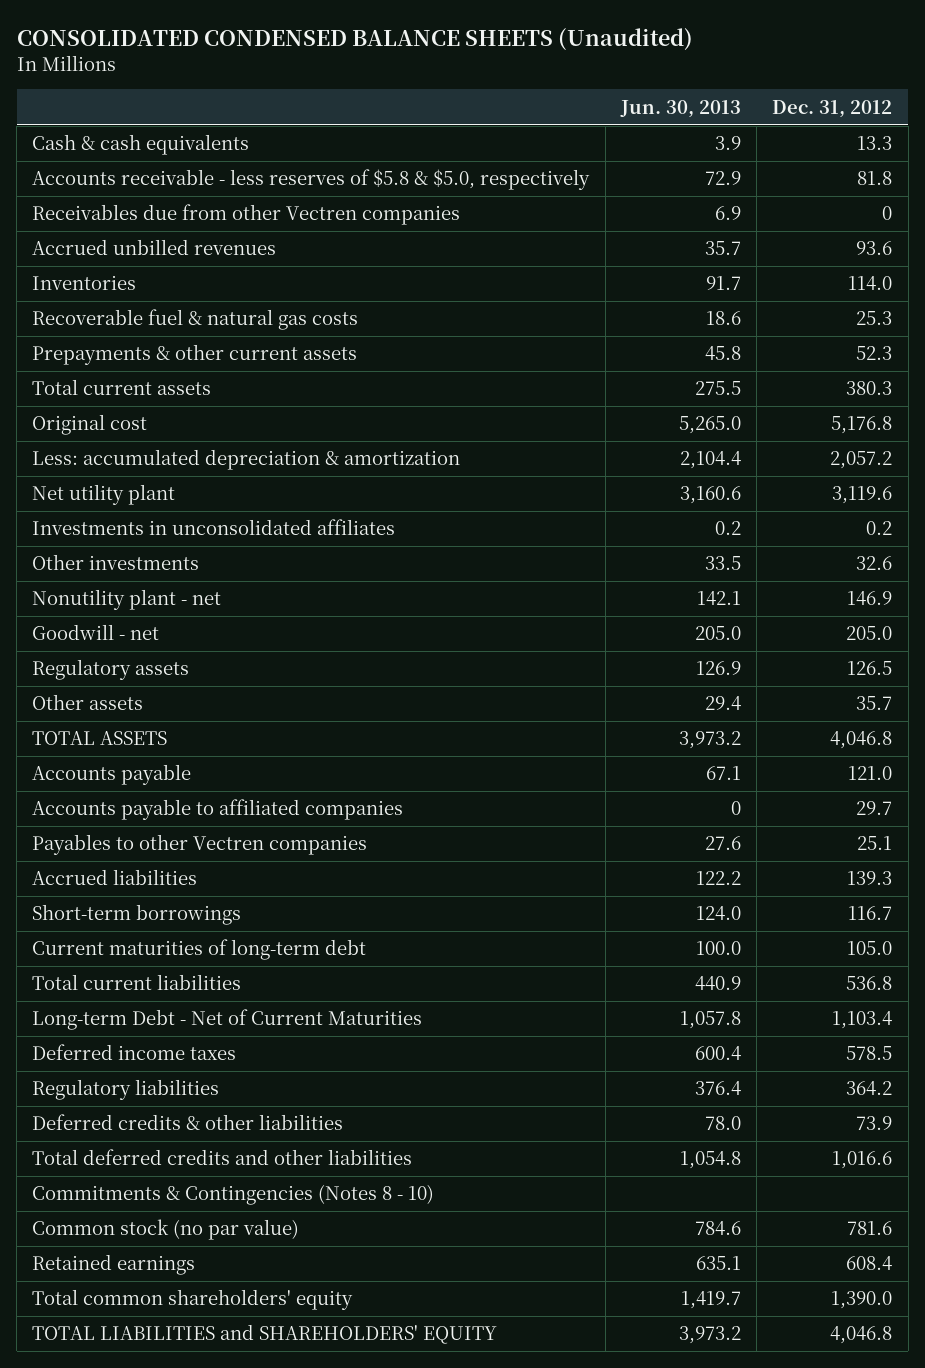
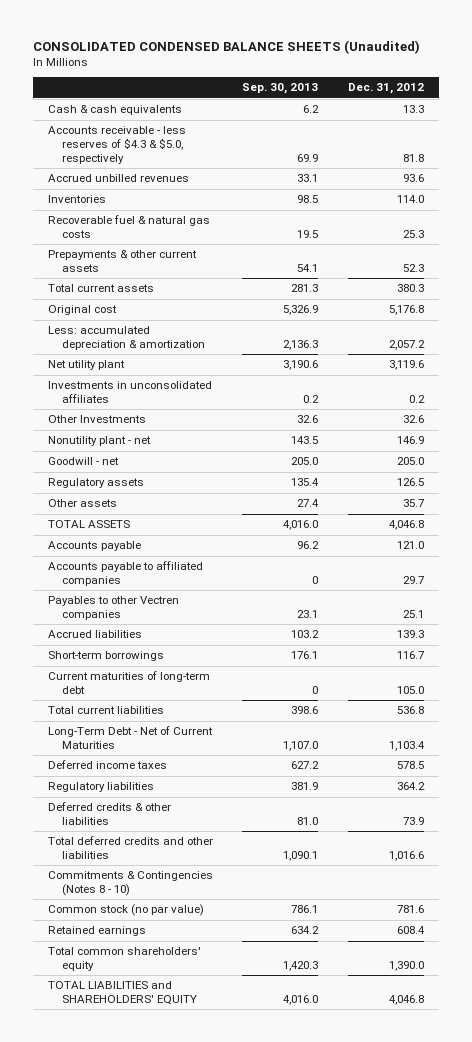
[619,99,741,118] Jun. 30, 2013 -> none
none -> [242,83,319,95] Sep. 30, 2013
[32,204,461,226] Receivables due from other Vectren companies -> none
[32,169,591,191] Accounts receivable - less reserves of $5.8 & $5.0, respectively -> [47,126,186,164] Accounts receivable - less reserves of $4.3 & $5.0, respectively
[32,554,200,571] Other investments -> [47,415,146,424] Other Investments
[32,1009,423,1031] Long-term Debt - Net of Current Maturities -> [47,726,213,750] Long-Term Debt - Net of Current Maturities

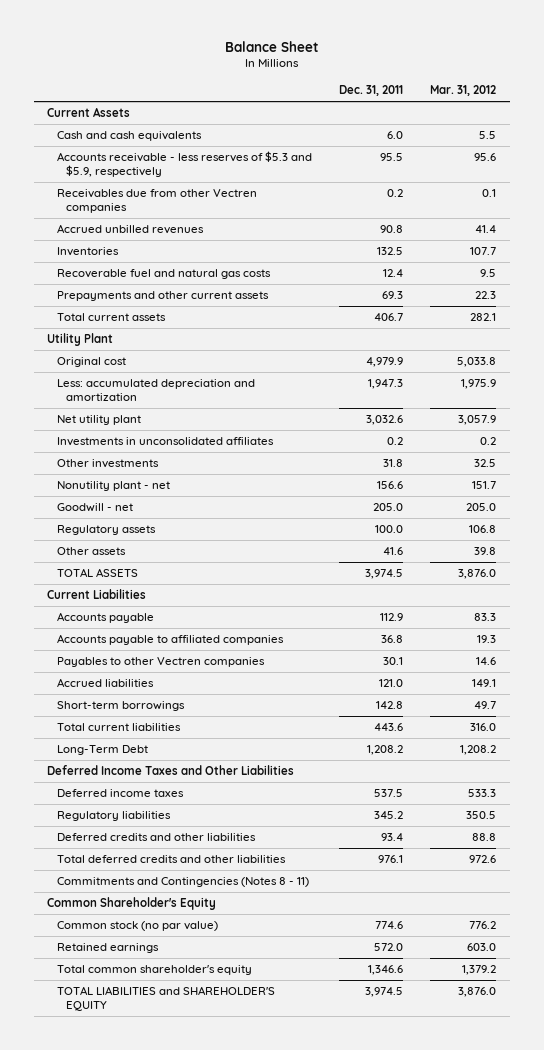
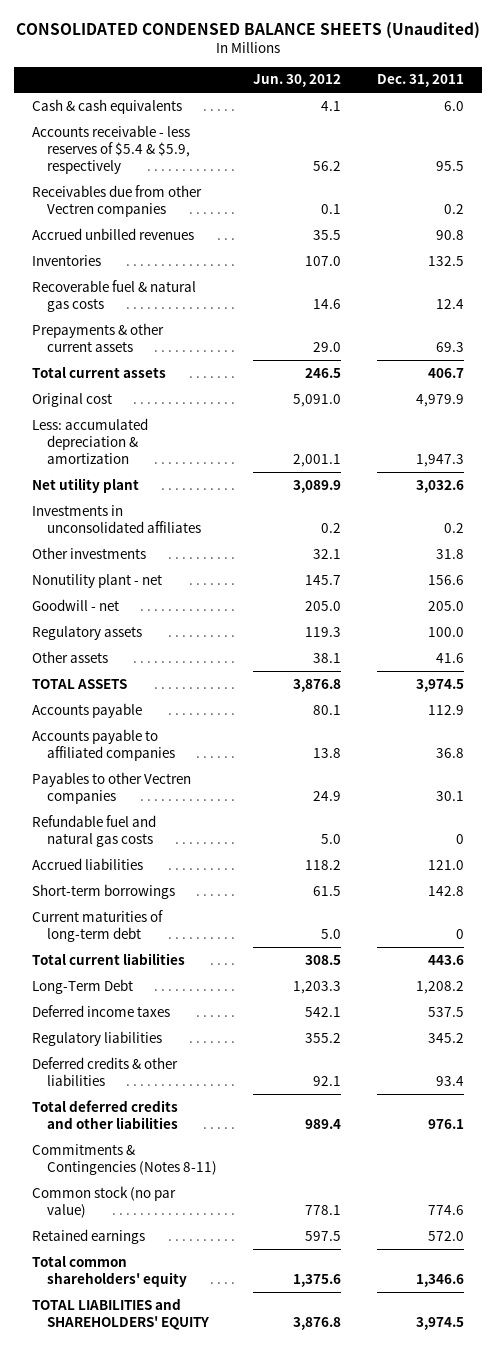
[224,40,319,52] Balance Sheet -> [16,22,481,40] CONSOLIDATED CONDENSED BALANCE SHEETS (Unaudited)
[430,85,497,97] Mar. 31, 2012 -> none
none -> [253,74,342,88] Jun. 30, 2012
[47,107,131,118] Current Assets -> none
[56,131,202,142] Cash and cash equivalents -> [32,98,183,114] Cash & cash equivalents
[56,151,312,178] Accounts receivable - less reserves of $5.3 and $5.9, respectively -> [32,124,191,175] Accounts receivable - less reserves of $5.4 & $5.9, respectively
[56,269,271,280] Recoverable fuel and natural gas costs -> [32,279,197,312] Recoverable fuel & natural gas costs
[56,291,269,302] Prepayments and other current assets -> [32,322,165,352] Prepayments & other current assets
[47,333,114,347] Utility Plant -> none
[56,379,255,402] Less: accumulated depreciation and amortization -> [32,417,149,465] Less: accumulated depreciation & amortization
[47,589,147,600] Current Liabilities -> none
none -> [32,814,157,847] Refundable fuel and natural gas costs
none -> [32,909,164,942] Current maturities of long-term debt
[47,765,295,776] Deferred Income Taxes and Other Liabilities -> none
[56,833,256,842] Deferred credits and other liabilities -> [32,1056,179,1086] Deferred credits & other liabilities
[47,897,217,911] Common Shareholder's Equity -> none
[56,877,309,888] Commitments and Contingencies (Notes 8 - 11) -> [32,1143,218,1175] Commitments & Contingencies (Notes 8-11)
[56,965,252,976] Total common shareholder's equity -> [32,1255,188,1287] Total common shareholders' equity
[56,986,275,1012] TOTAL LIABILITIES and SHAREHOLDER'S EQUITY -> [32,1297,210,1330] TOTAL LIABILITIES and SHAREHOLDERS' EQUITY

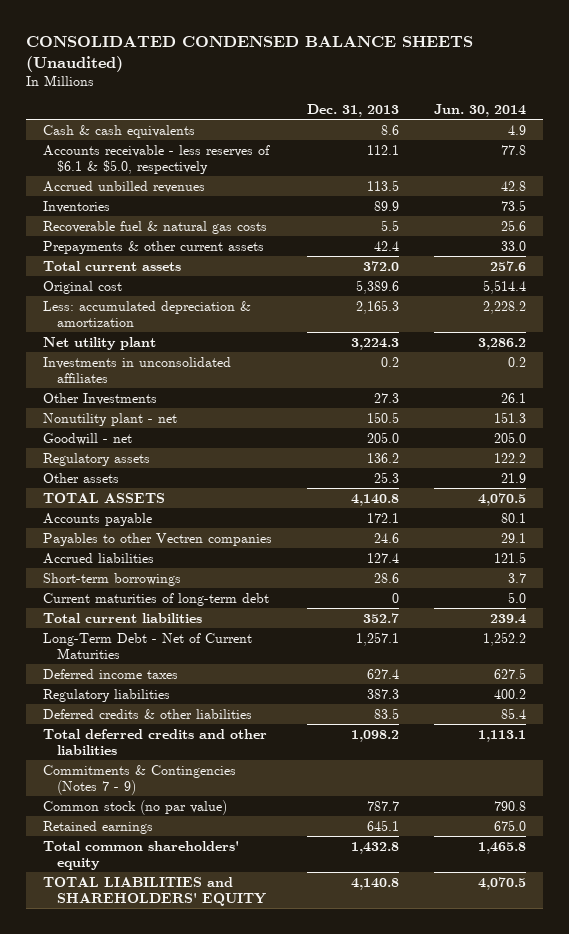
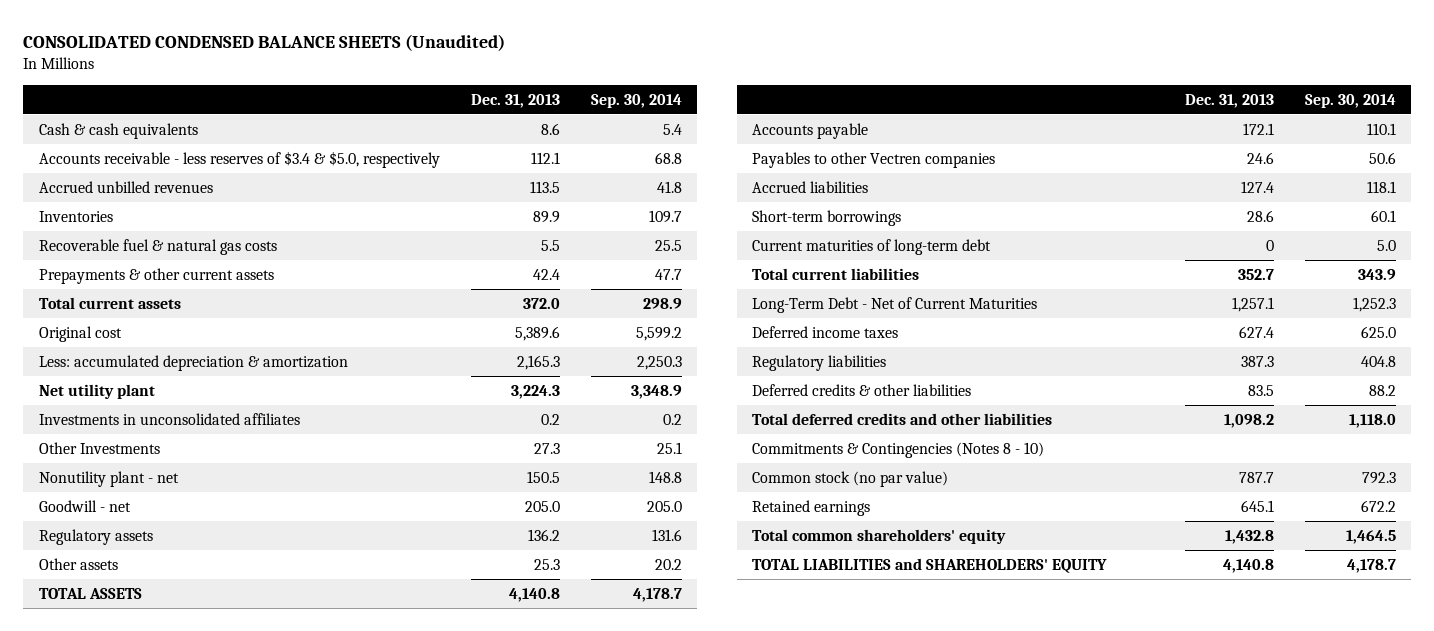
[433,104,526,118] Jun. 30, 2014 -> none
none -> [590,93,682,108] Sep. 30, 2014
[43,144,271,174] Accounts receivable - less reserves of $6.1 & $5.0, respectively -> [38,150,440,168] Accounts receivable - less reserves of $3.4 & $5.0, respectively
[43,764,237,795] Commitments & Contingencies (Notes 7 - 9) -> [752,441,1045,458] Commitments & Contingencies (Notes 8 - 10)

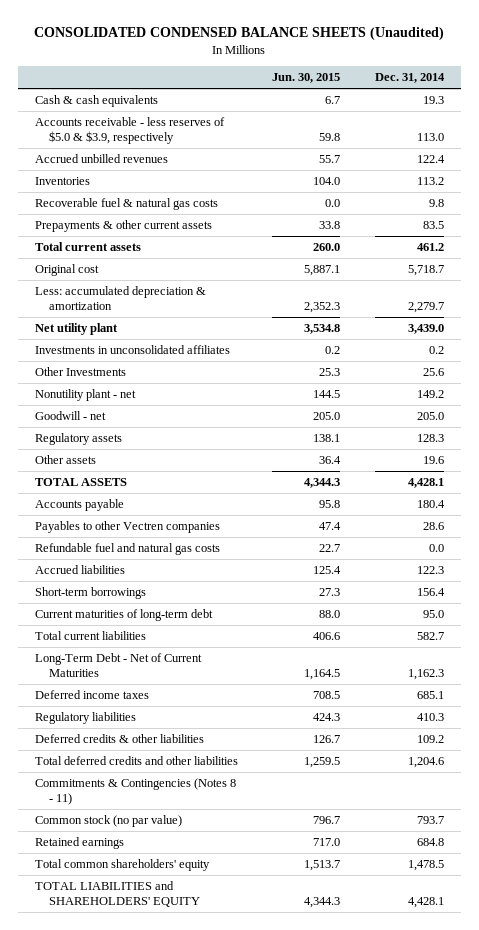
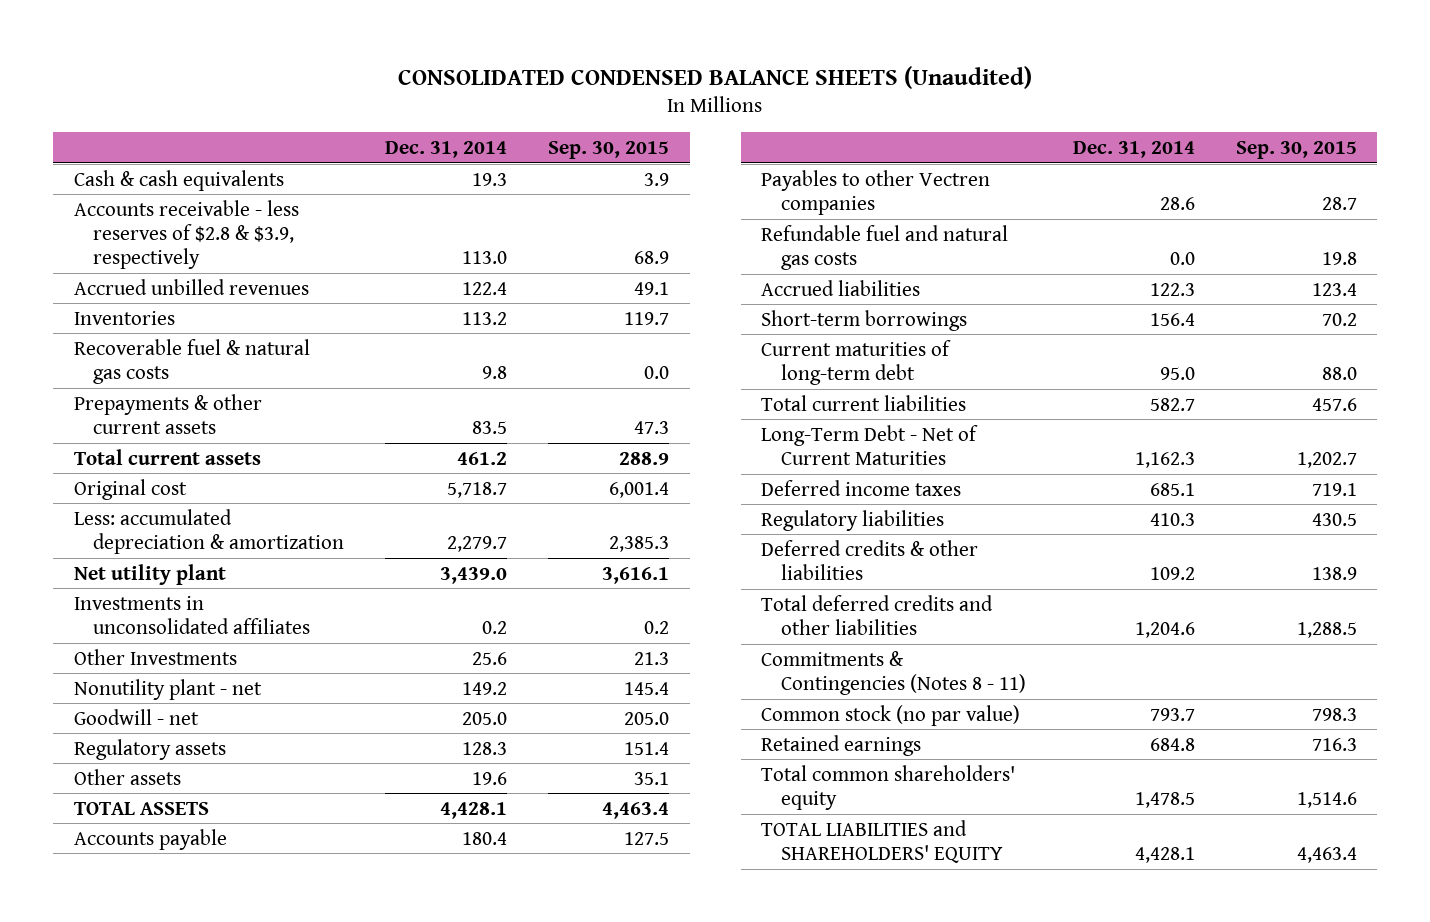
[272,73,341,84] Jun. 30, 2015 -> none
none -> [548,140,670,159] Sep. 30, 2015
[35,117,226,145] Accounts receivable - less reserves of $5.0 & $3.9, respectively -> [73,199,299,270] Accounts receivable - less reserves of $2.8 & $3.9, respectively

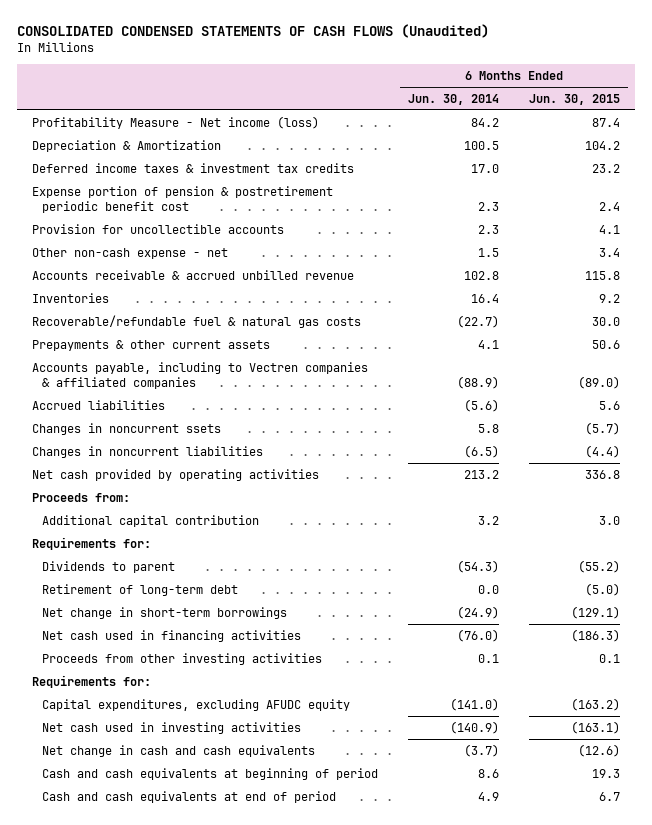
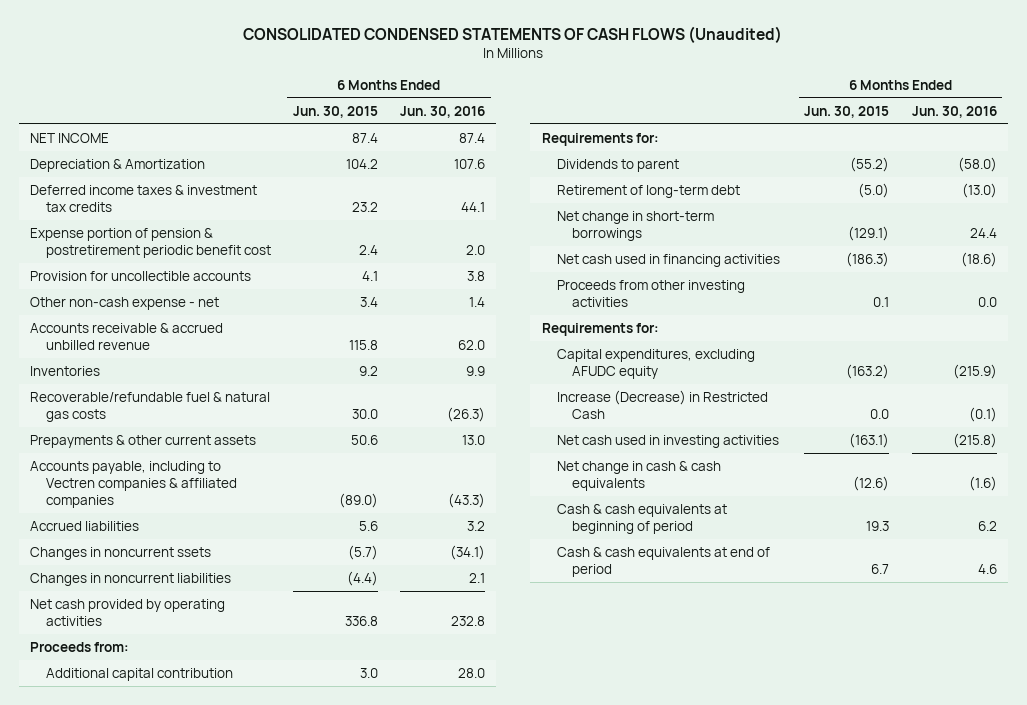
[407,93,499,105] Jun. 30, 2014 -> none
none -> [400,105,486,118] Jun. 30, 2016
[31,115,319,129] Profitability Measure - Net income (loss) -> [30,132,110,143] NET INCOME
none -> [556,389,768,420] Increase (Decrease) in Restricted Cash
[41,744,315,757] Net change in cash and cash equivalents -> [556,460,721,492] Net change in cash & cash equivalents
[41,767,378,780] Cash and cash equivalents at beginning of period -> [556,503,727,535] Cash & cash equivalents at beginning of period
[41,790,336,803] Cash and cash equivalents at end of period -> [556,546,770,578] Cash & cash equivalents at end of period

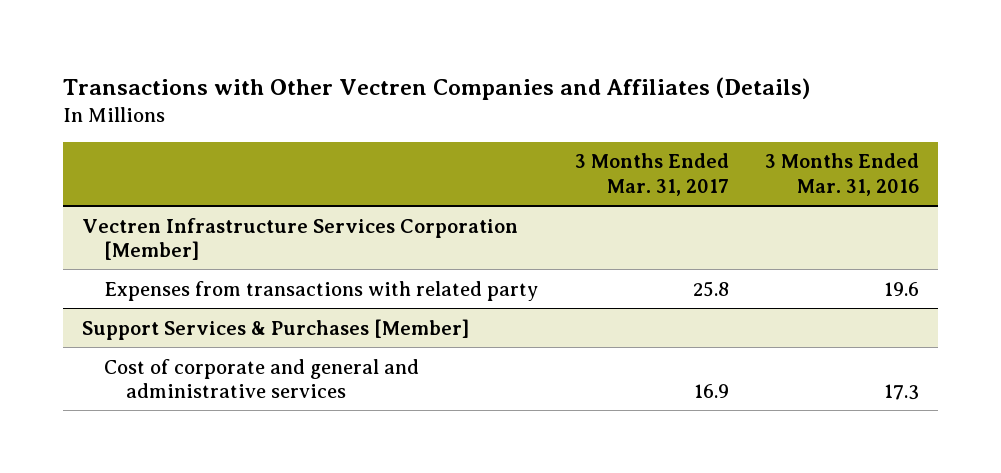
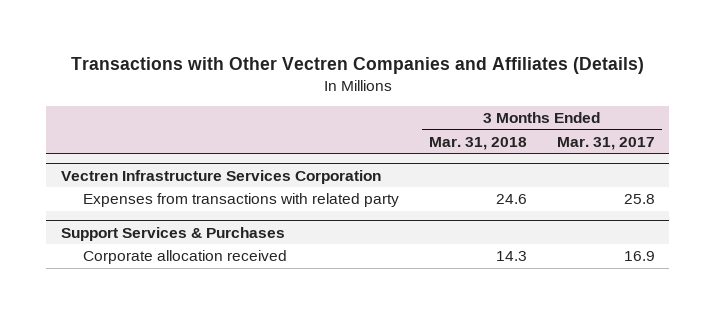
[765,153,920,196] 3 Months Ended Mar. 31, 2016 -> none
none -> [429,136,528,150] Mar. 31, 2018
[81,217,518,260] Vectren Infrastructure Services Corporation [Member] -> [60,169,381,184] Vectren Infrastructure Services Corporation
[81,318,469,340] Support Services & Purchases [Member] -> [60,226,285,241] Support Services & Purchases
[104,358,420,398] Cost of corporate and general and administrative services -> [83,250,288,265] Corporate allocation received

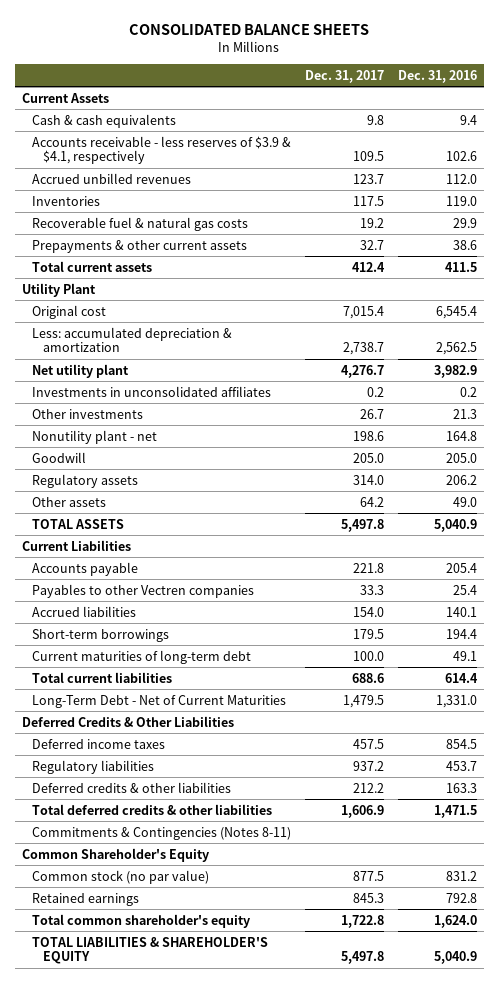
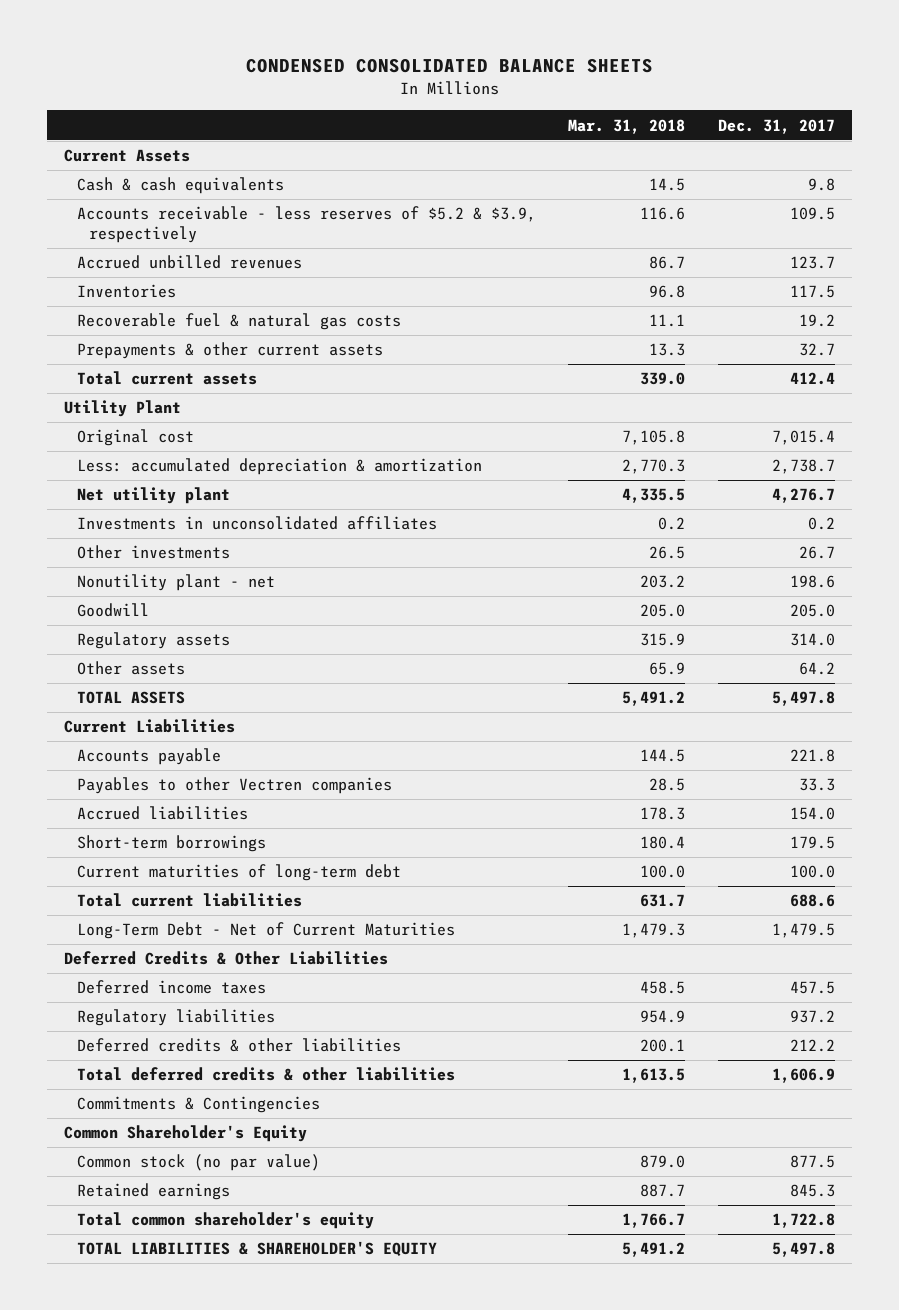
[129,23,370,35] CONSOLIDATED BALANCE SHEETS -> [245,58,653,74] CONDENSED CONSOLIDATED BALANCE SHEETS
[397,69,477,83] Dec. 31, 2016 -> none
none -> [568,118,686,134] Mar. 31, 2018
[32,135,292,165] Accounts receivable - less reserves of $3.9 & $4.1, respectively -> [76,206,536,243] Accounts receivable - less reserves of $5.2 & $3.9, respectively
[32,826,292,840] Commitments & Contingencies (Notes 8-11) -> [76,1096,320,1114] Commitments & Contingencies

